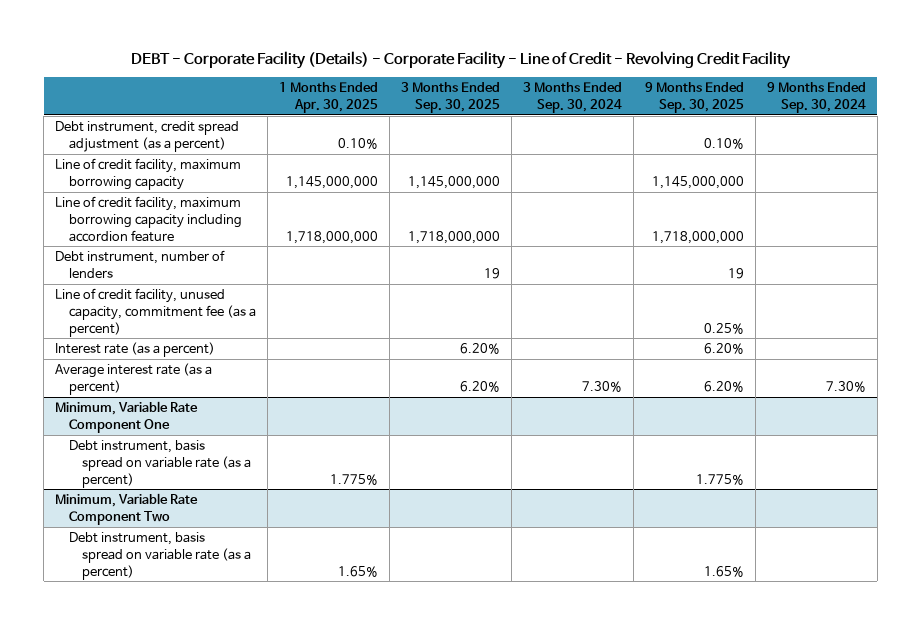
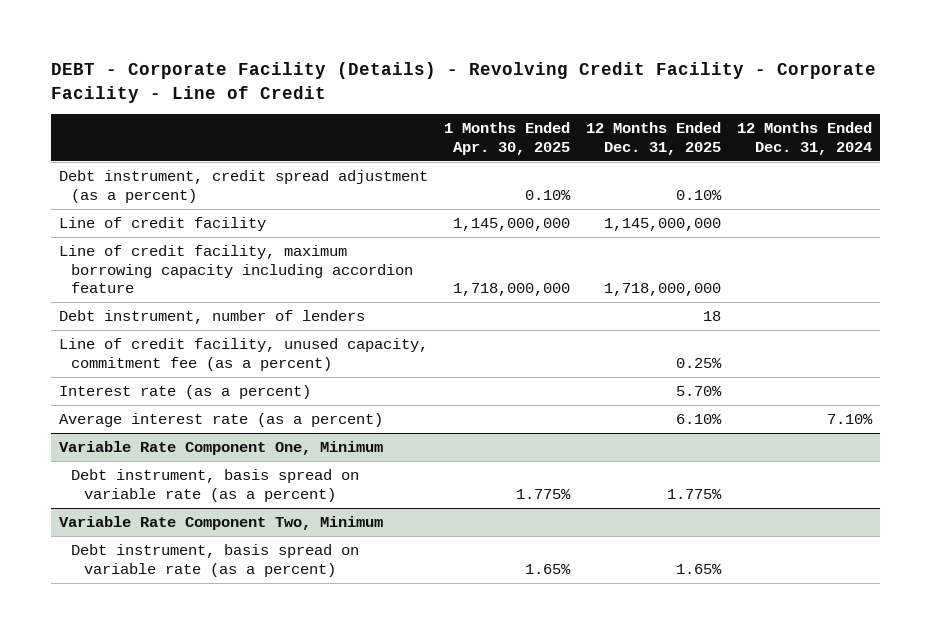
[130,51,791,70] DEBT - Corporate Facility (Details) - Corporate Facility - Line of Credit - Revolving Credit Facility -> [50,61,876,103] DEBT - Corporate Facility (Details) - Revolving Credit Facility - Corporate Facility - Line of Credit
[400,82,500,114] 3 Months Ended Sep. 30, 2025 -> none
[522,82,622,114] 3 Months Ended Sep. 30, 2024 -> none
[644,82,744,114] 9 Months Ended Sep. 30, 2025 -> none
[766,82,866,114] 9 Months Ended Sep. 30, 2024 -> none
none -> [586,122,722,155] 12 Months Ended Dec. 31, 2025
none -> [737,122,873,155] 12 Months Ended Dec. 31, 2024
[55,158,242,190] Line of credit facility, maximum borrowing capacity -> [58,217,266,232] Line of credit facility
[55,401,199,433] Minimum, Variable Rate Component One -> [58,441,383,456] Variable Rate Component One, Minimum
[55,493,199,525] Minimum, Variable Rate Component Two -> [58,516,383,531] Variable Rate Component Two, Minimum

